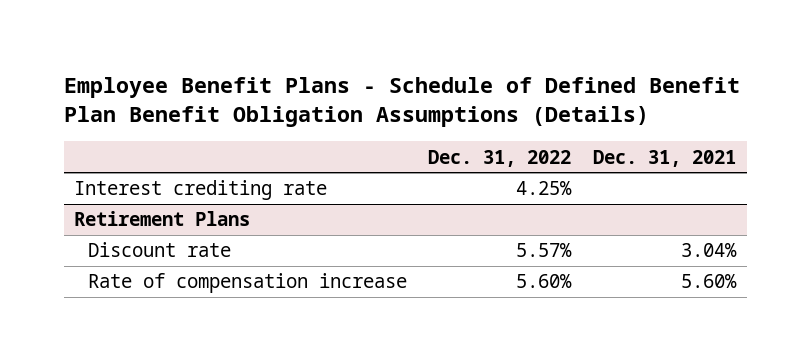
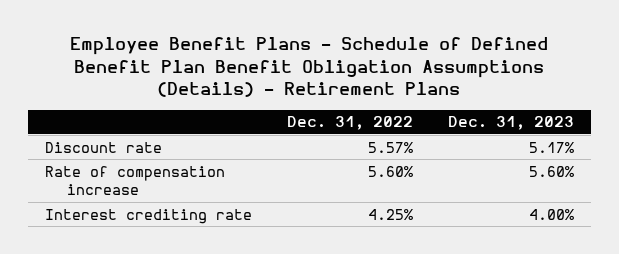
[63,76,740,128] Employee Benefit Plans - Schedule of Defined Benefit Plan Benefit Obligation Assumptions (Details) -> [70,37,549,98] Employee Benefit Plans - Schedule of Defined Benefit Plan Benefit Obligation Assumptions (Details) - Retirement Plans
[592,149,736,167] Dec. 31, 2021 -> none
none -> [447,116,574,131] Dec. 31, 2023
[74,211,251,227] Retirement Plans -> none
[74,180,328,201] Interest crediting rate -> [44,208,252,224] Interest crediting rate

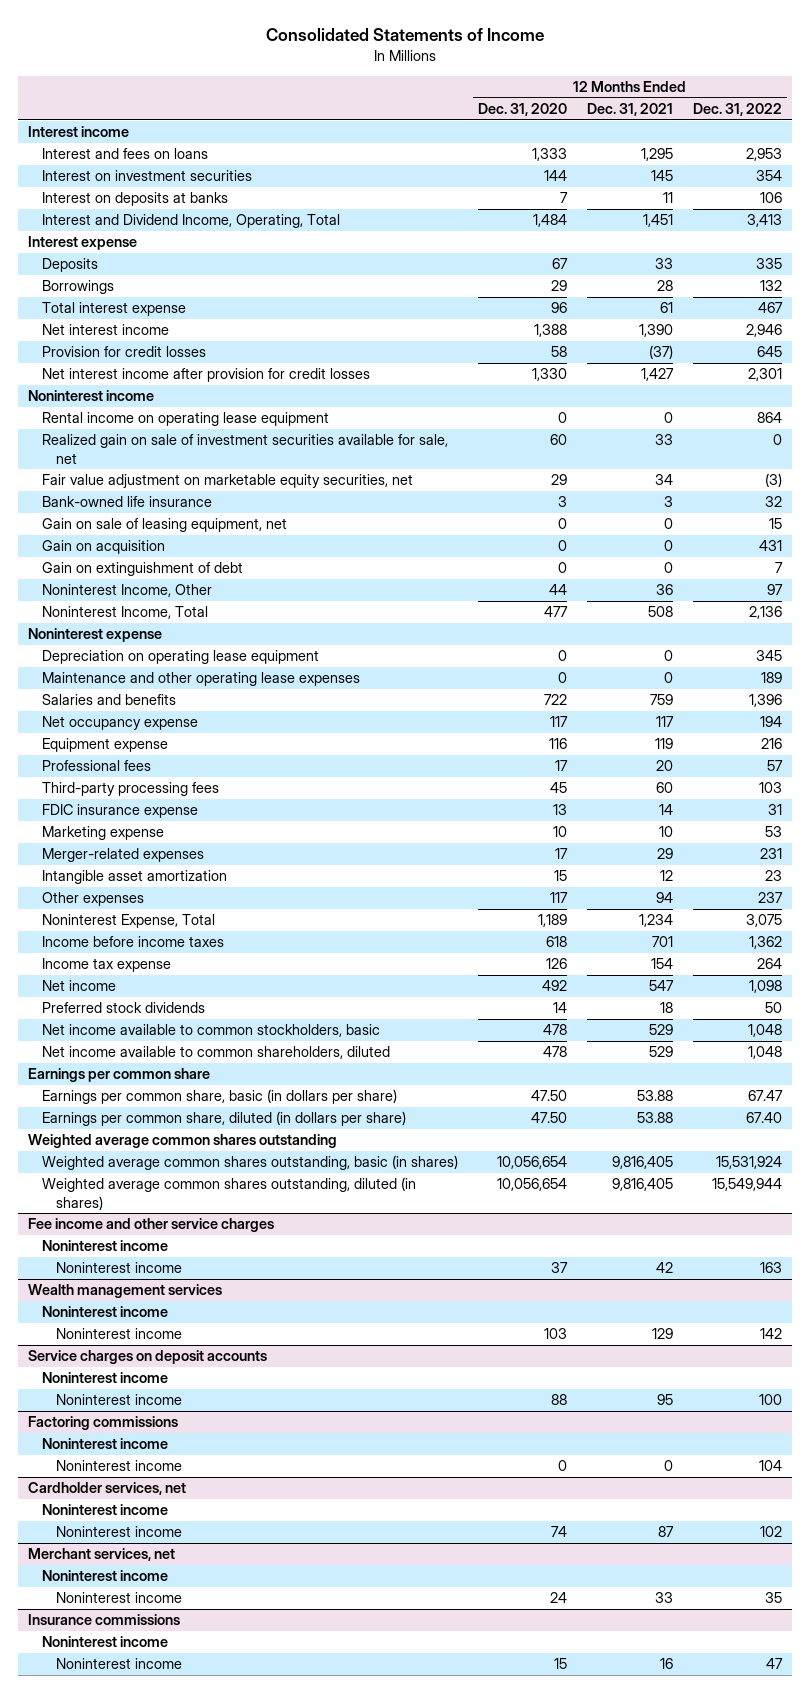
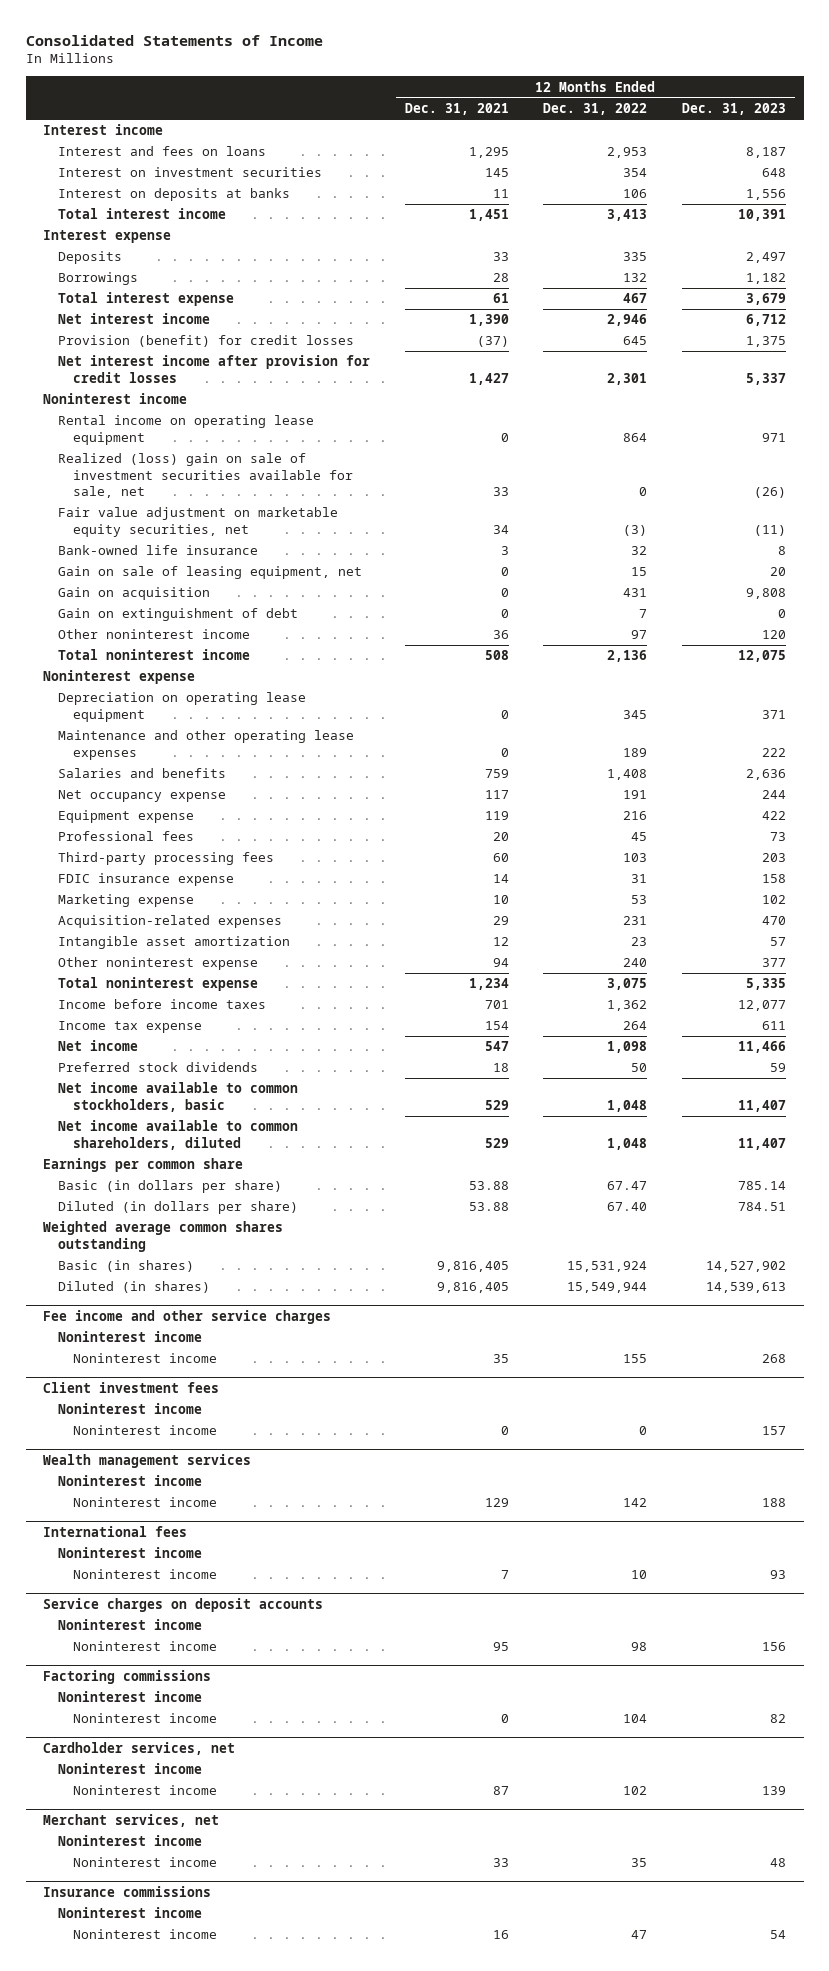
[478,103,568,117] Dec. 31, 2020 -> none
none -> [682,103,787,116] Dec. 31, 2023
[42,214,341,229] Interest and Dividend Income, Operating, Total -> [57,208,226,220] Total interest income
[42,346,207,358] Provision for credit losses -> [57,335,354,348] Provision (benefit) for credit losses
[42,434,449,464] Realized gain on sale of investment securities available for sale, net -> [57,453,353,499] Realized (loss) gain on sale of investment securities available for sale, net
[42,584,213,598] Noninterest Income, Other -> [57,629,250,640] Other noninterest income
[42,606,209,620] Noninterest Income, Total -> [57,649,250,661] Total noninterest income
[749,694,783,708] 1,396 -> [607,769,648,781] 1,408
[760,716,783,728] 194 -> [623,790,648,800] 191
[767,760,784,772] 57 -> [631,832,648,842] 45
[42,848,205,863] Merger-related expenses -> [57,915,282,929] Acquisition-related expenses
[42,892,145,907] Other expenses -> [57,957,258,971] Other noninterest expense
[758,892,784,904] 237 -> [623,958,648,968] 240
[42,914,216,929] Noninterest Expense, Total -> [57,977,258,992] Total noninterest expense
[42,1089,398,1105] Earnings per common share, basic (in dollars per share) -> [57,1180,282,1194] Basic (in dollars per share)
[42,1111,407,1127] Earnings per common share, diluted (in dollars per share) -> [57,1201,298,1215] Diluted (in dollars per share)
[42,1155,459,1171] Weighted average common shares outstanding, basic (in shares) -> [57,1260,194,1273] Basic (in shares)
[42,1177,417,1210] Weighted average common shares outstanding, diluted (in shares) -> [57,1281,210,1294] Diluted (in shares)
[656,1262,674,1274] 42 -> [492,1354,509,1364] 35
[760,1262,783,1274] 163 -> [623,1354,648,1364] 155
none -> [42,1381,219,1393] Client investment fees
none -> [57,1403,202,1415] Noninterest income
none -> [72,1425,217,1436] Noninterest income
none -> [42,1525,187,1537] International fees
none -> [57,1547,202,1559] Noninterest income
none -> [72,1569,217,1580] Noninterest income
[759,1394,783,1406] 100 -> [631,1642,648,1652] 98

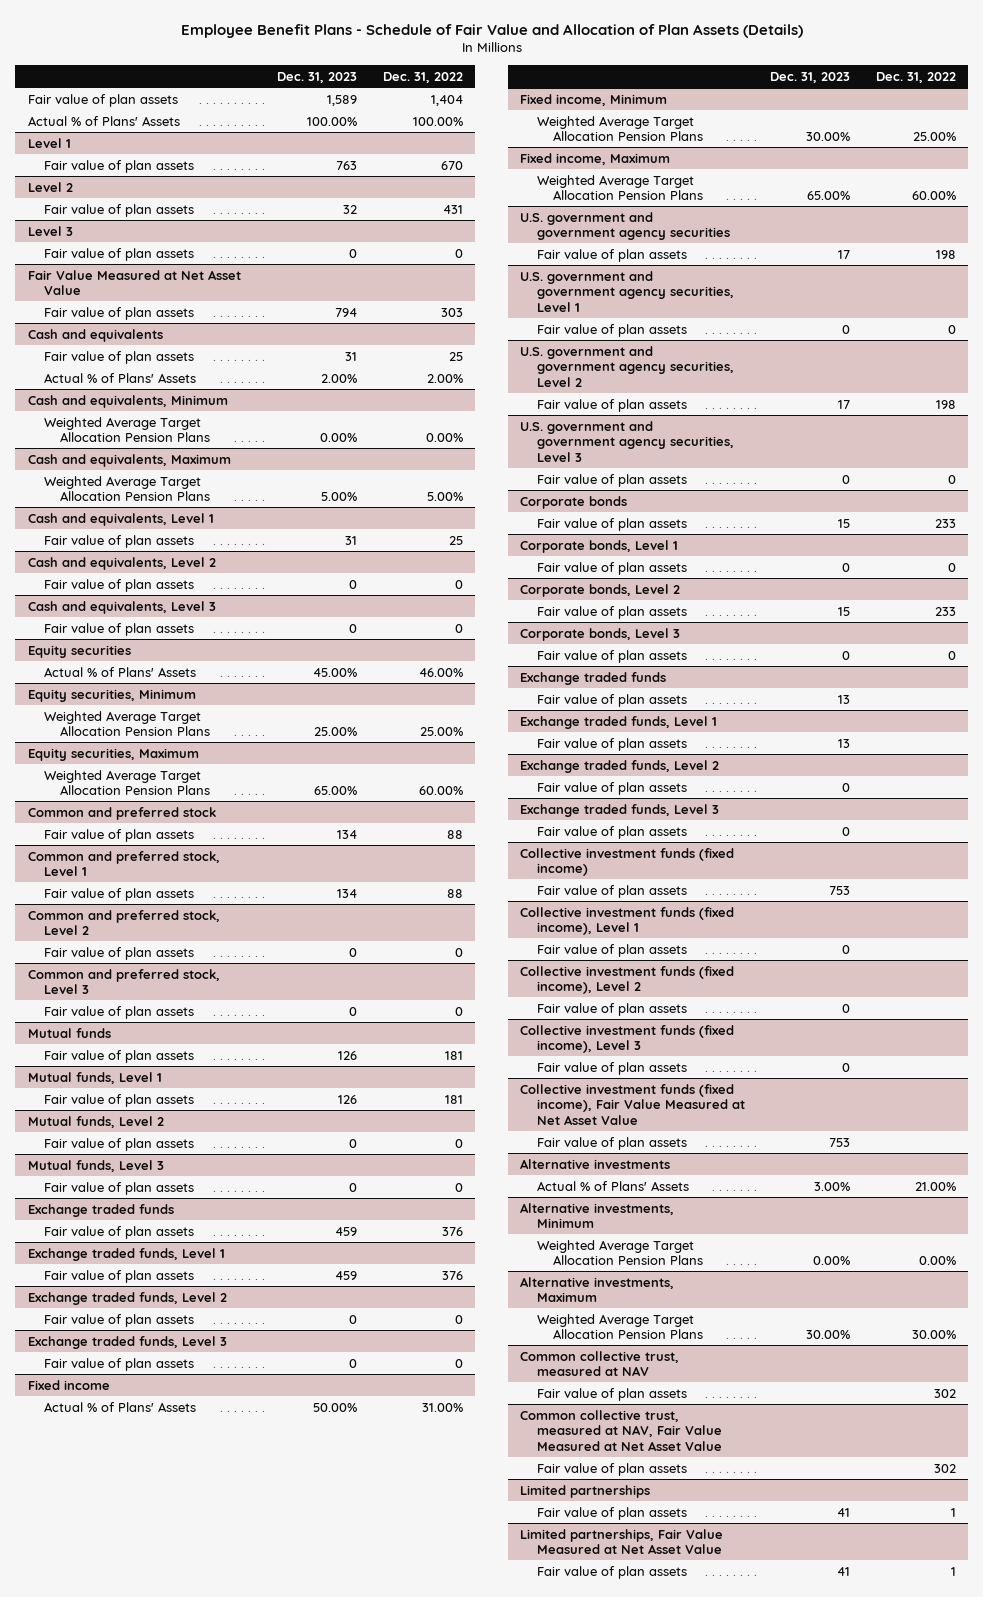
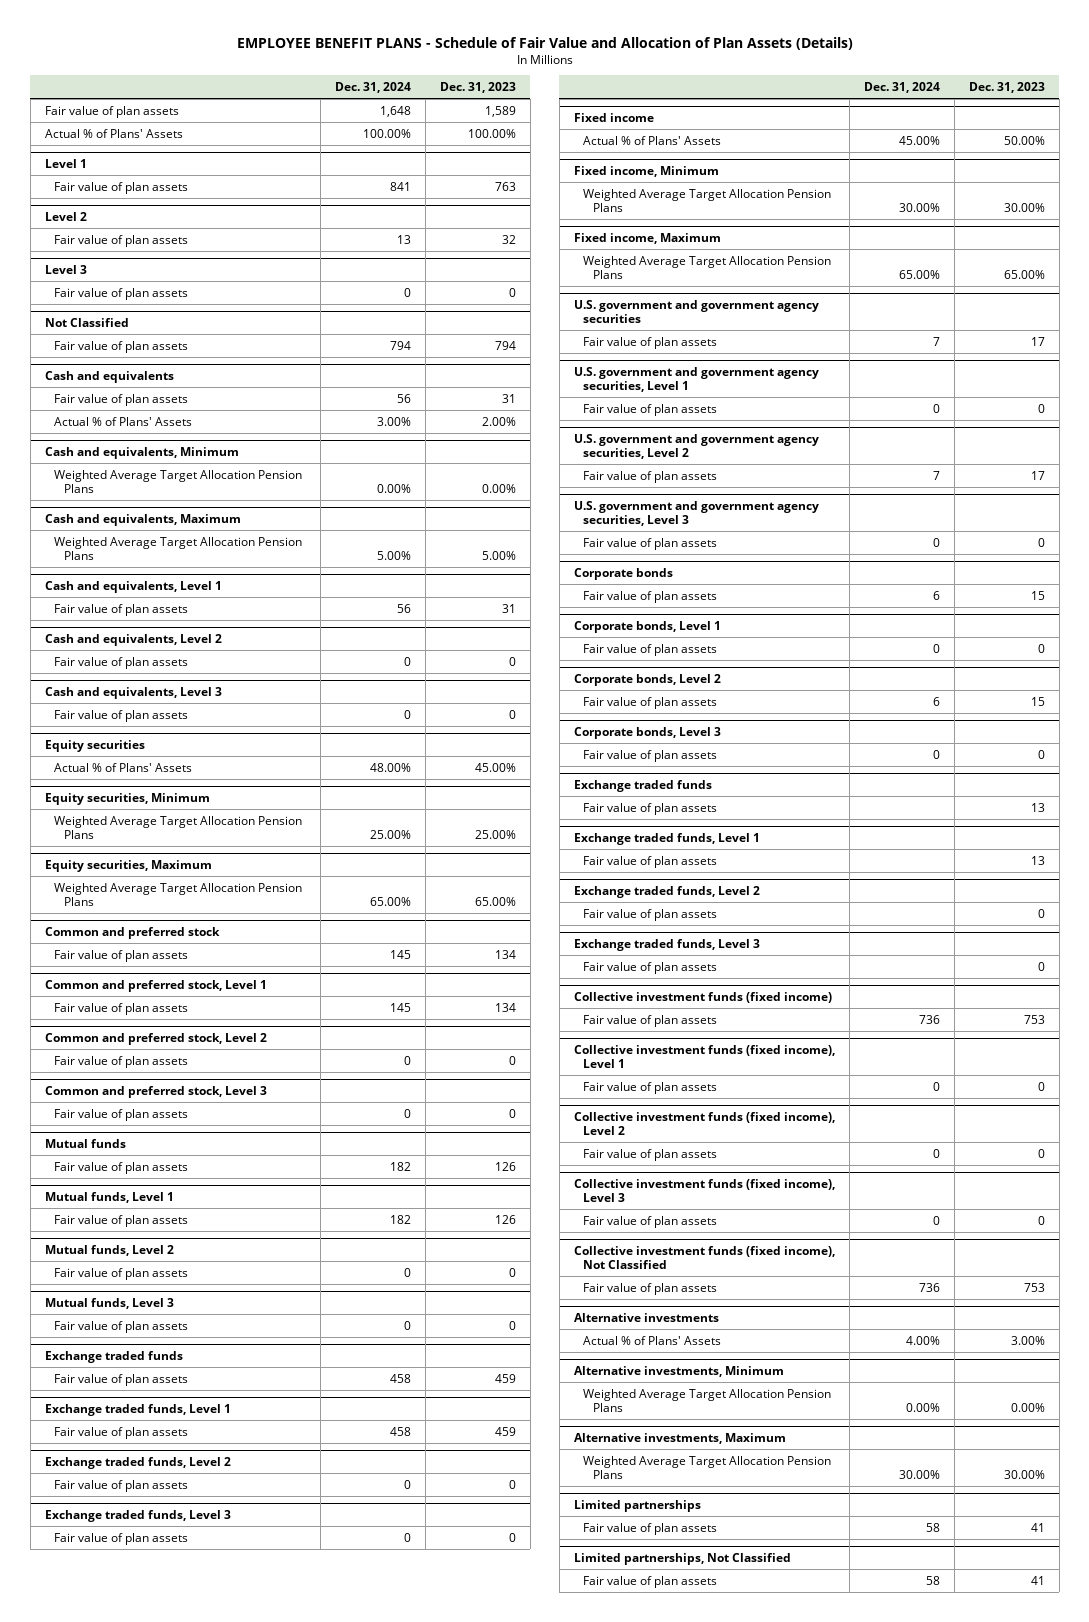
[180,23,803,38] Employee Benefit Plans - Schedule of Fair Value and Allocation of Plan Assets (Details) -> [236,37,853,51] EMPLOYEE BENEFIT PLANS - Schedule of Fair Value and Allocation of Plan Assets (Details)
[382,71,463,83] Dec. 31, 2022 -> none
none -> [334,81,411,93] Dec. 31, 2024
[27,269,241,296] Fair Value Measured at Net Asset Value -> [44,317,129,327] Not Classified
[520,1083,745,1125] Collective investment funds (fixed income), Fair Value Measured at Net Asset Value -> none
none -> [573,1245,835,1269] Collective investment funds (fixed income), Not Classified
[520,1350,680,1377] Common collective trust, measured at NAV -> none
[536,1387,687,1401] Fair value of plan assets -> none
[520,1409,722,1451] Common collective trust, measured at NAV, Fair Value Measured at Net Asset Value -> none
[536,1462,687,1476] Fair value of plan assets -> none
[520,1528,724,1555] Limited partnerships, Fair Value Measured at Net Asset Value -> none
none -> [573,1552,791,1565] Limited partnerships, Not Classified

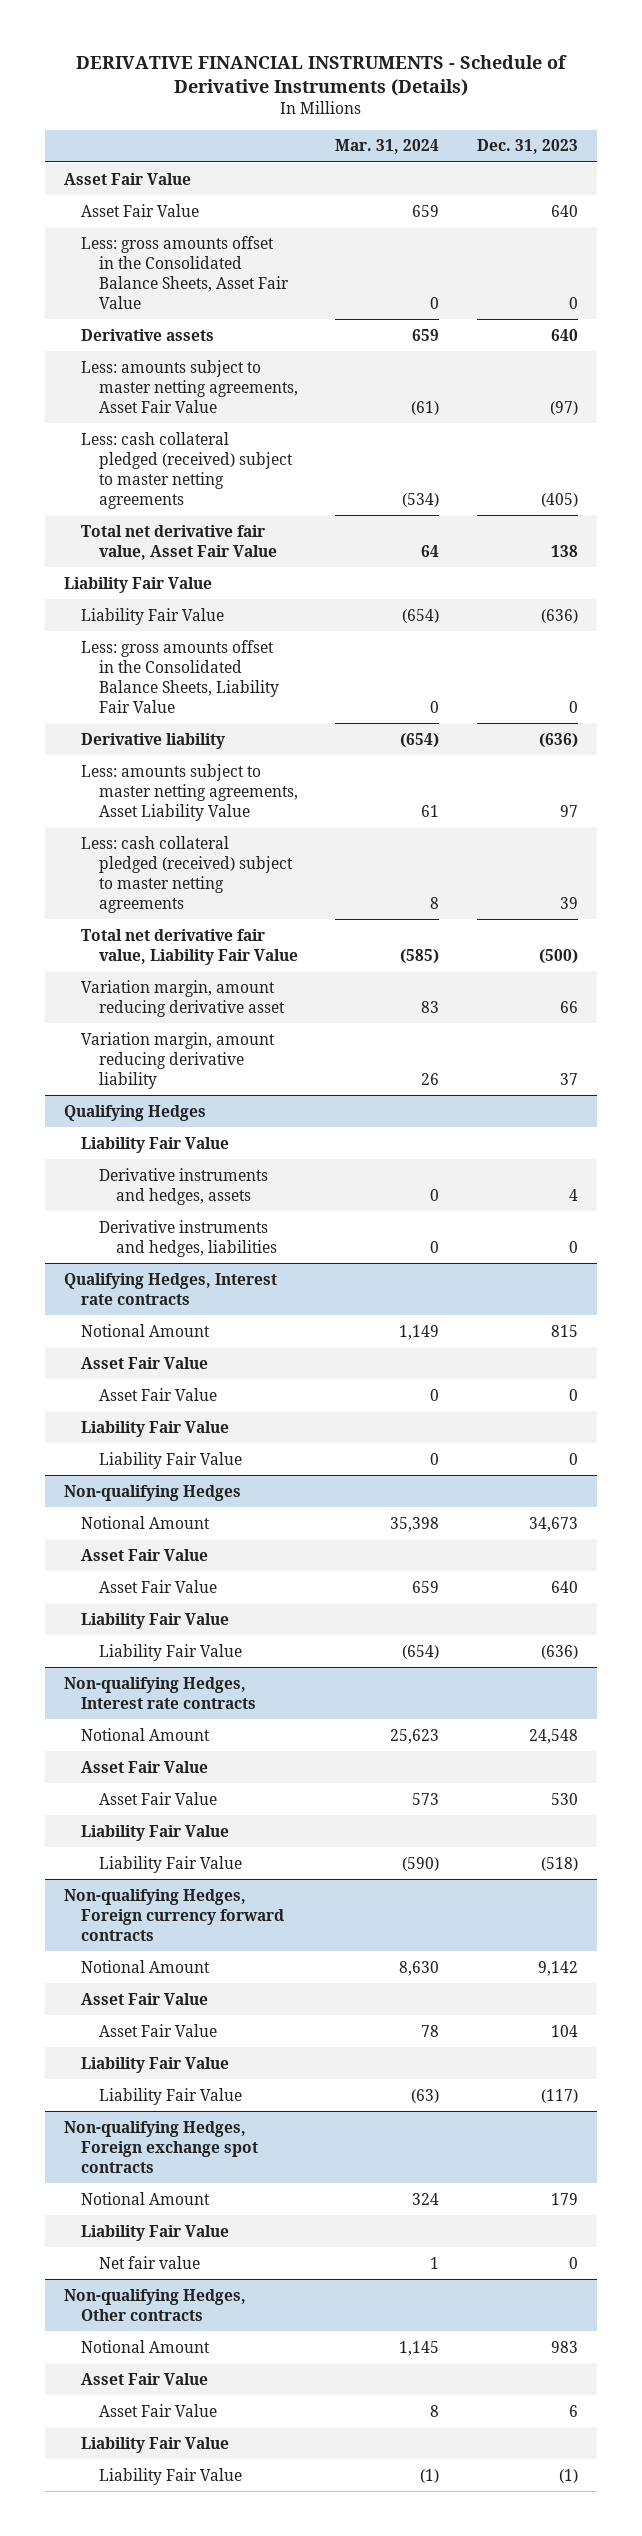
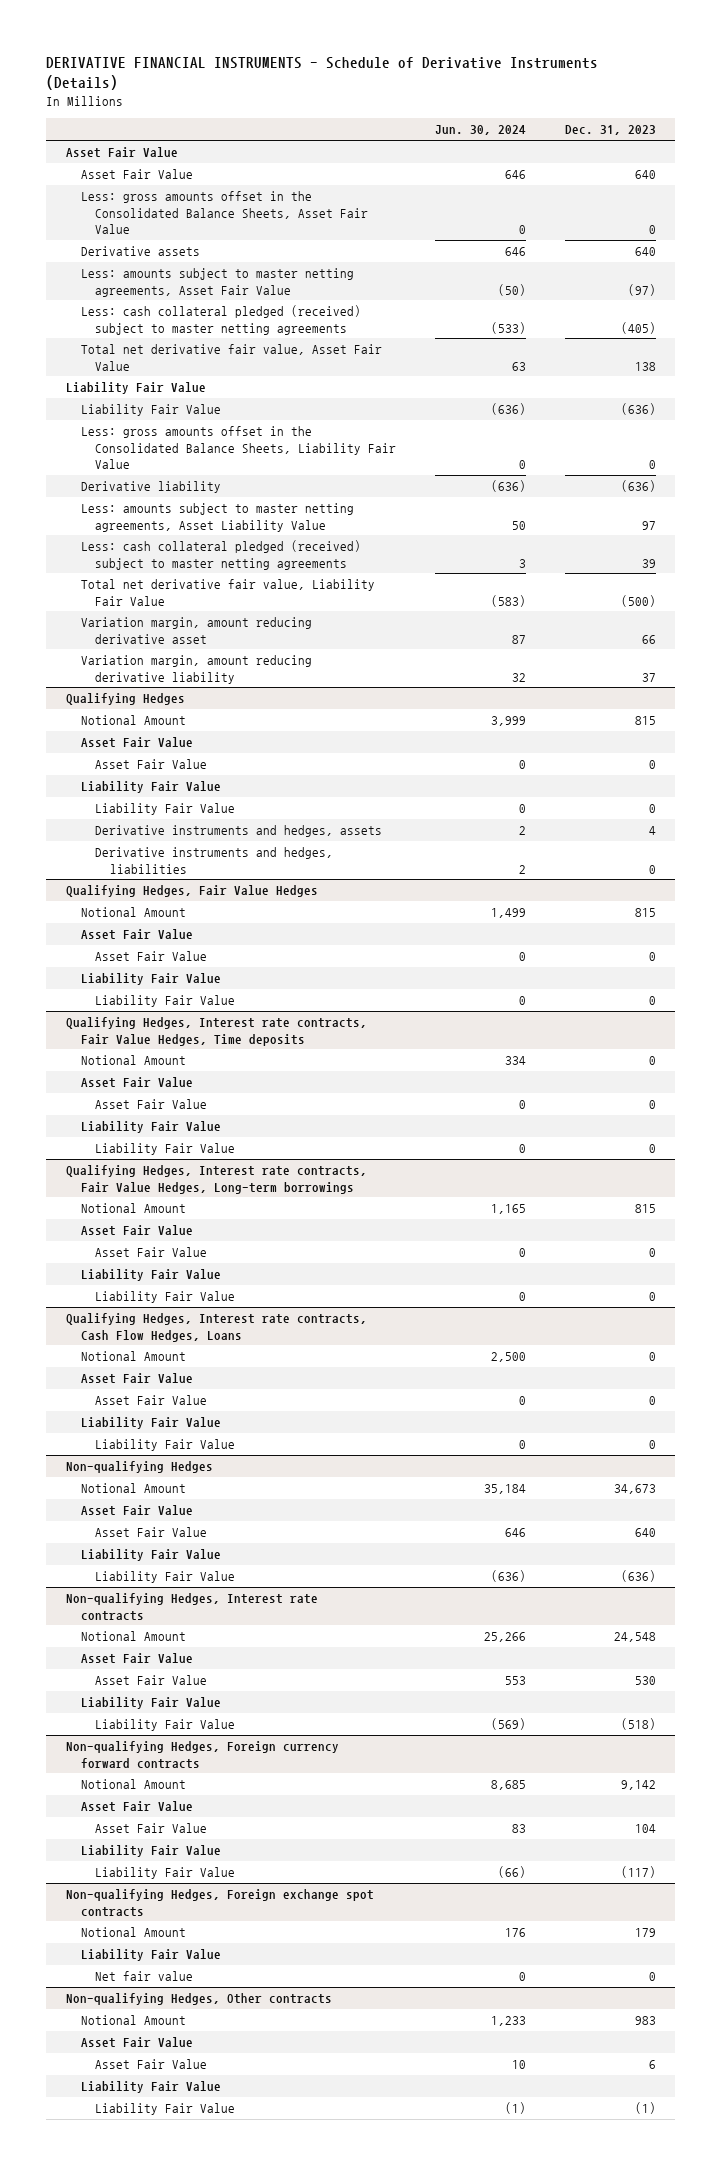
[335,139,440,155] Mar. 31, 2024 -> none
none -> [435,125,527,136] Jun. 30, 2024
none -> [80,715,186,726] Notional Amount
none -> [80,737,193,749] Asset Fair Value
none -> [95,759,208,770] Asset Fair Value
none -> [95,803,236,816] Liability Fair Value
[64,1272,278,1305] Qualifying Hedges, Interest rate contracts -> none
none -> [65,885,318,898] Qualifying Hedges, Fair Value Hedges
none -> [65,1017,367,1046] Qualifying Hedges, Interest rate contracts, Fair Value Hedges, Time deposits
none -> [80,1055,186,1066] Notional Amount
none -> [80,1077,193,1089] Asset Fair Value
none -> [95,1099,208,1110] Asset Fair Value
none -> [80,1121,221,1134] Liability Fair Value
none -> [95,1143,236,1156] Liability Fair Value
none -> [65,1165,367,1194] Qualifying Hedges, Interest rate contracts, Fair Value Hedges, Long-term borrowings
none -> [80,1203,186,1214] Notional Amount
none -> [80,1225,193,1237] Asset Fair Value
none -> [95,1247,208,1258] Asset Fair Value
none -> [80,1269,221,1282] Liability Fair Value
none -> [95,1291,236,1304] Liability Fair Value
none -> [65,1313,367,1342] Qualifying Hedges, Interest rate contracts, Cash Flow Hedges, Loans
none -> [80,1351,186,1362] Notional Amount
none -> [80,1373,193,1385] Asset Fair Value
none -> [95,1395,208,1406] Asset Fair Value
none -> [80,1417,221,1430] Liability Fair Value
none -> [95,1439,236,1452] Liability Fair Value

